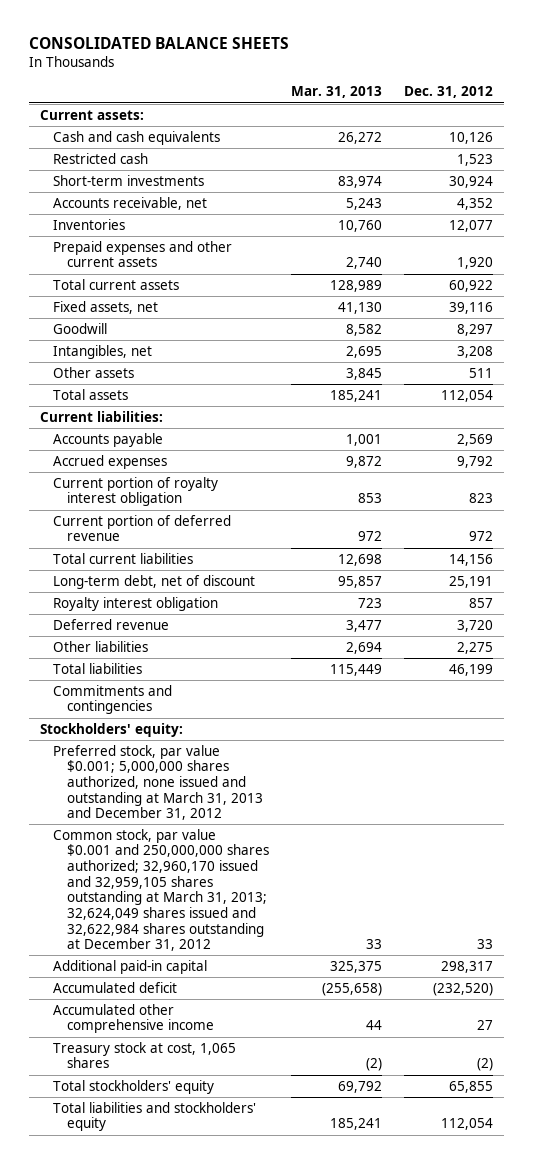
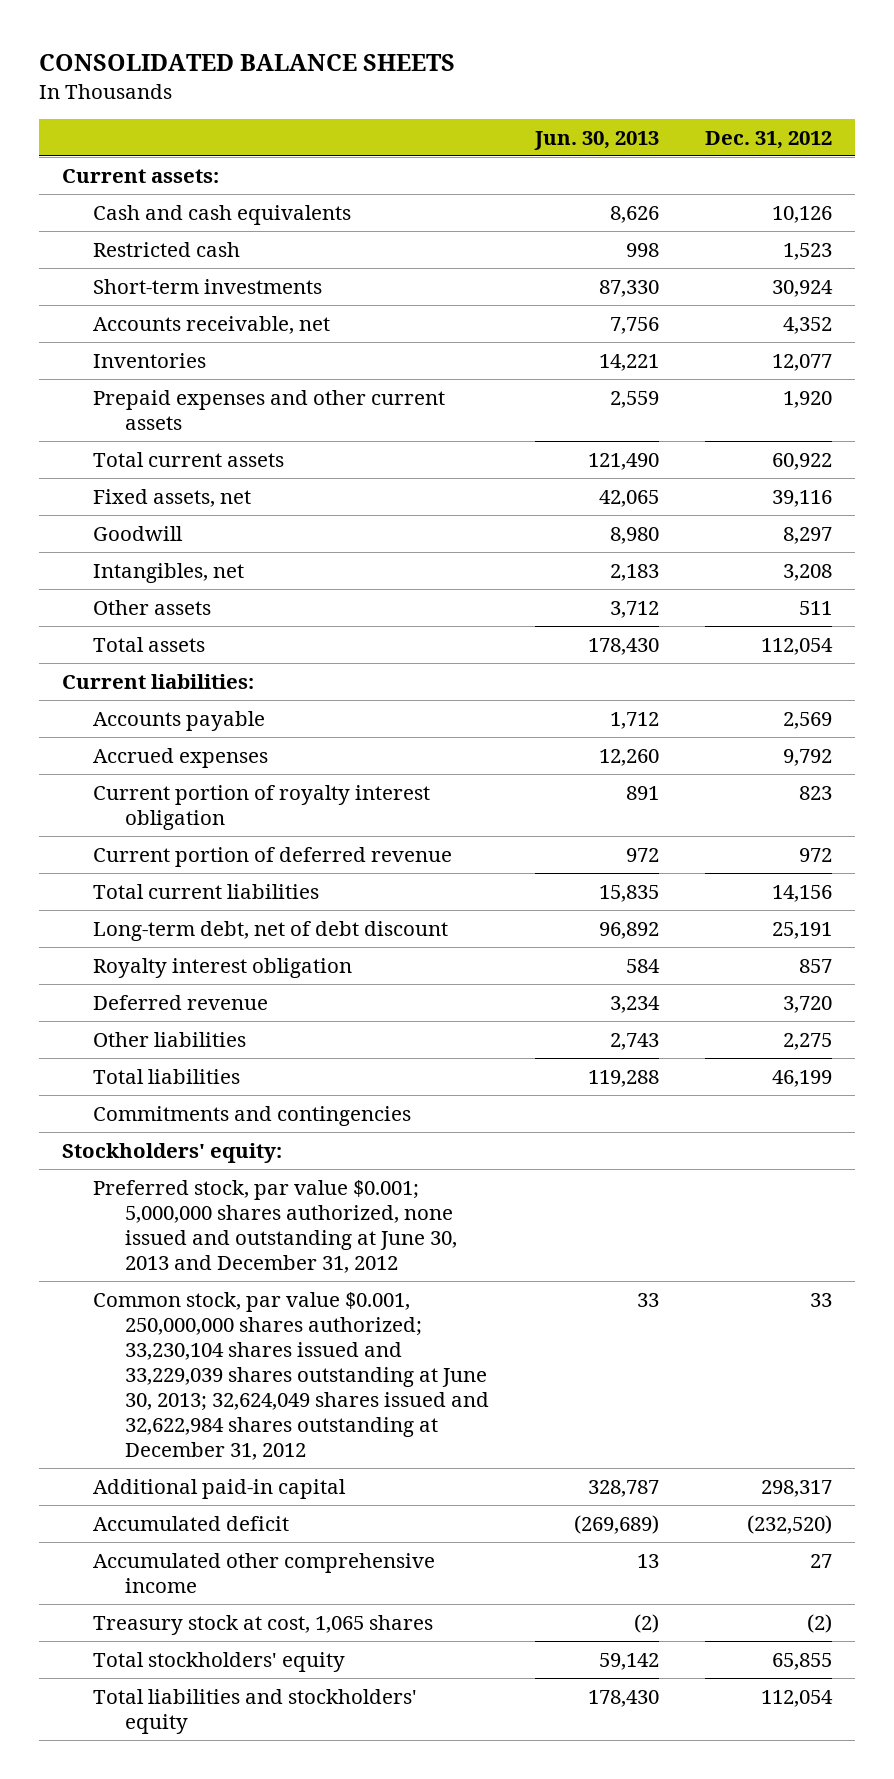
[291,86,383,99] Mar. 31, 2013 -> none
none -> [533,130,659,150] Jun. 30, 2013
[53,574,256,589] Long-term debt, net of discount -> [93,920,449,941] Long-term debt, net of debt discount
[53,744,264,821] Preferred stock, par value $0.001; 5,000,000 shares authorized, none issued and outstanding at March 31, 2013 and December 31, 2012 -> [93,1179,457,1273] Preferred stock, par value $0.001; 5,000,000 shares authorized, none issued and outstanding at June 30, 2013 and December 31, 2012
[53,828,270,952] Common stock, par value $0.001 and 250,000,000 shares authorized; 32,960,170 issued and 32,959,105 shares outstanding at March 31, 2013; 32,624,049 shares issued and 32,622,984 shares outstanding at December 31, 2012 -> [93,1291,489,1460] Common stock, par value $0.001, 250,000,000 shares authorized; 33,230,104 shares issued and 33,229,039 shares outstanding at June 30, 2013; 32,624,049 shares issued and 32,622,984 shares outstanding at December 31, 2012

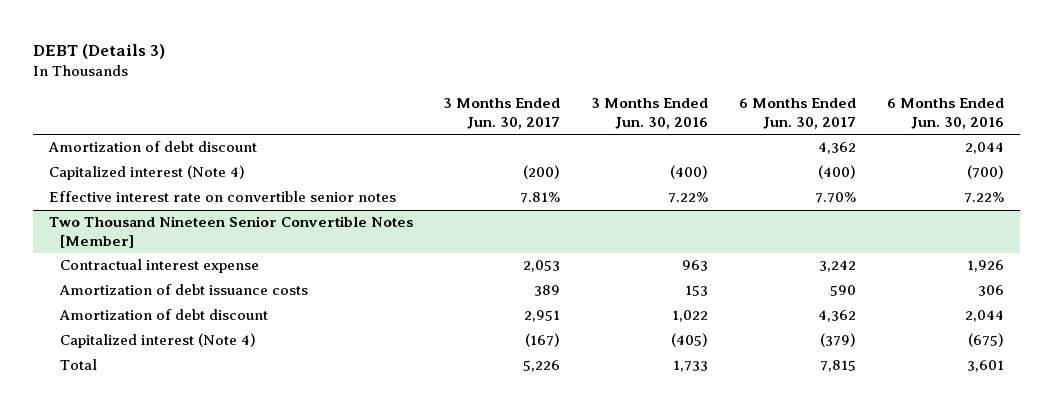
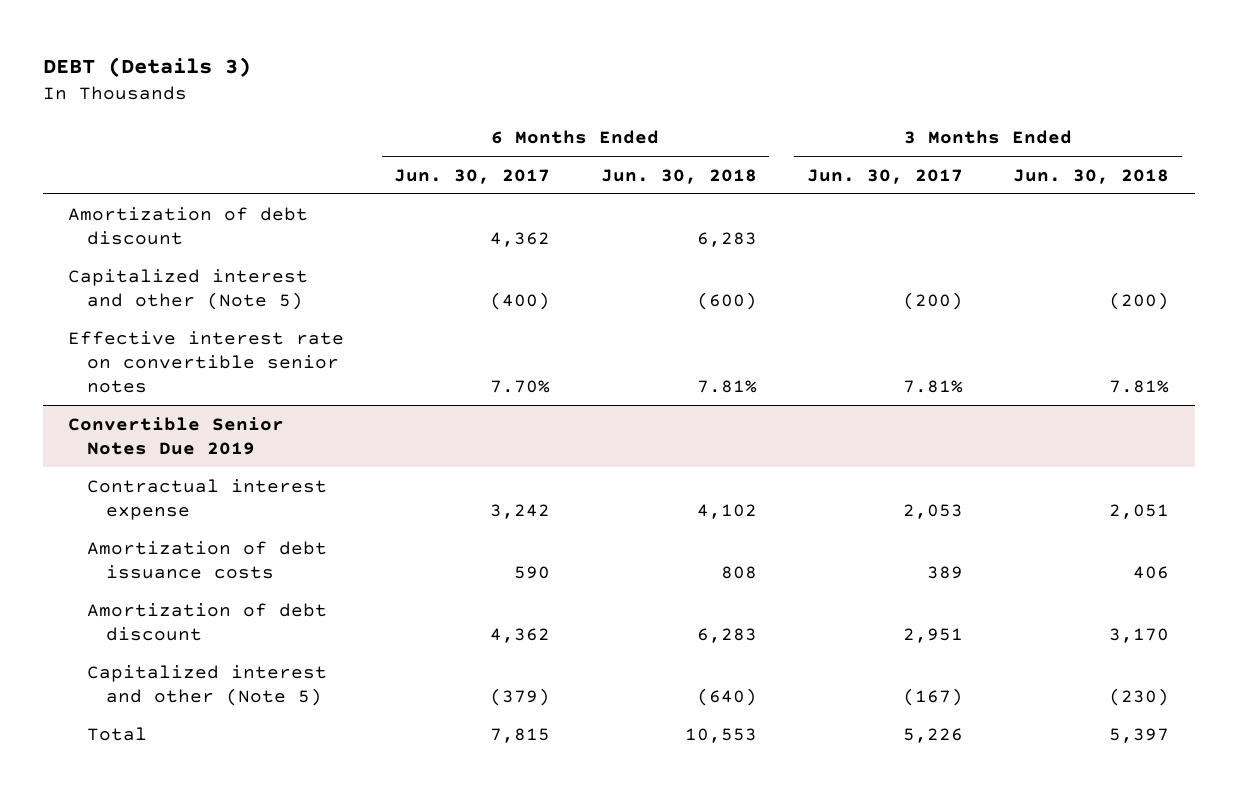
[591,98,709,129] 3 Months Ended Jun. 30, 2016 -> none
[887,98,1005,129] 6 Months Ended Jun. 30, 2016 -> none
none -> [600,168,757,184] Jun. 30, 2018
none -> [1013,168,1170,184] Jun. 30, 2018
[48,165,245,181] Capitalized interest (Note 4) -> [67,268,308,310] Capitalized interest and other (Note 5)
[48,216,413,248] Two Thousand Nineteen Senior Convertible Notes [Member] -> [67,416,284,455] Convertible Senior Notes Due 2019
[59,333,256,349] Capitalized interest (Note 4) -> [86,664,327,706] Capitalized interest and other (Note 5)

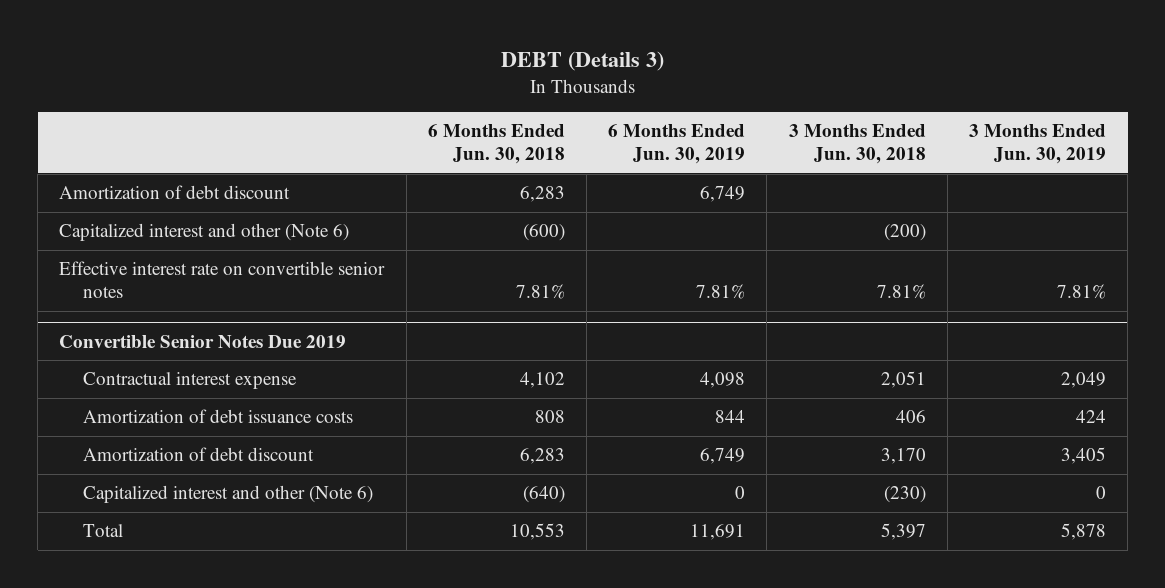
[394,168,551,184] Jun. 30, 2017 -> none
[806,168,963,184] Jun. 30, 2017 -> none
none -> [608,124,746,165] 6 Months Ended Jun. 30, 2019
none -> [968,124,1106,165] 3 Months Ended Jun. 30, 2019
[67,268,308,310] Capitalized interest and other (Note 5) -> [59,223,350,242] Capitalized interest and other (Note 6)
[86,664,327,706] Capitalized interest and other (Note 5) -> [82,485,373,504] Capitalized interest and other (Note 6)

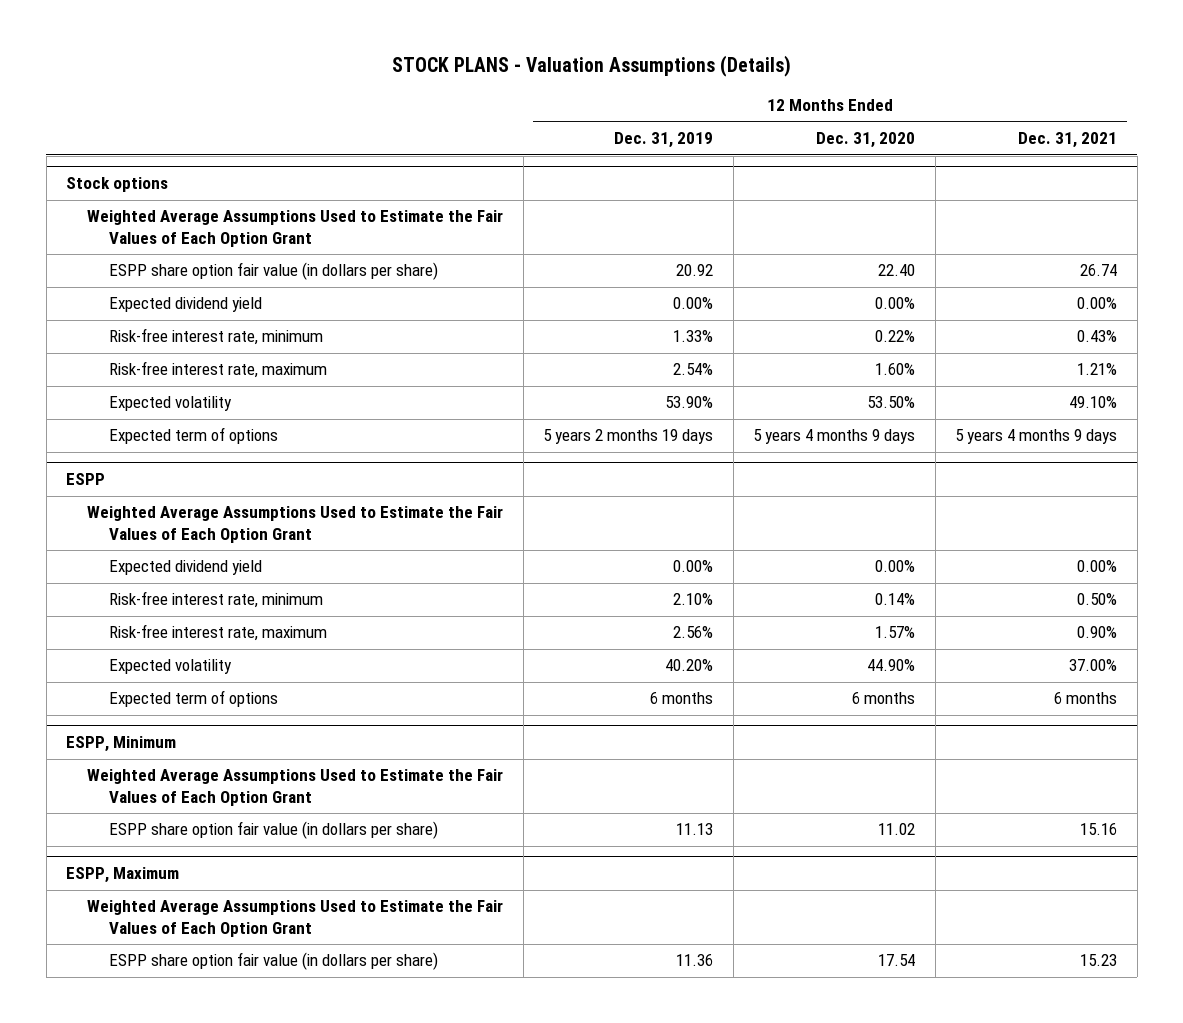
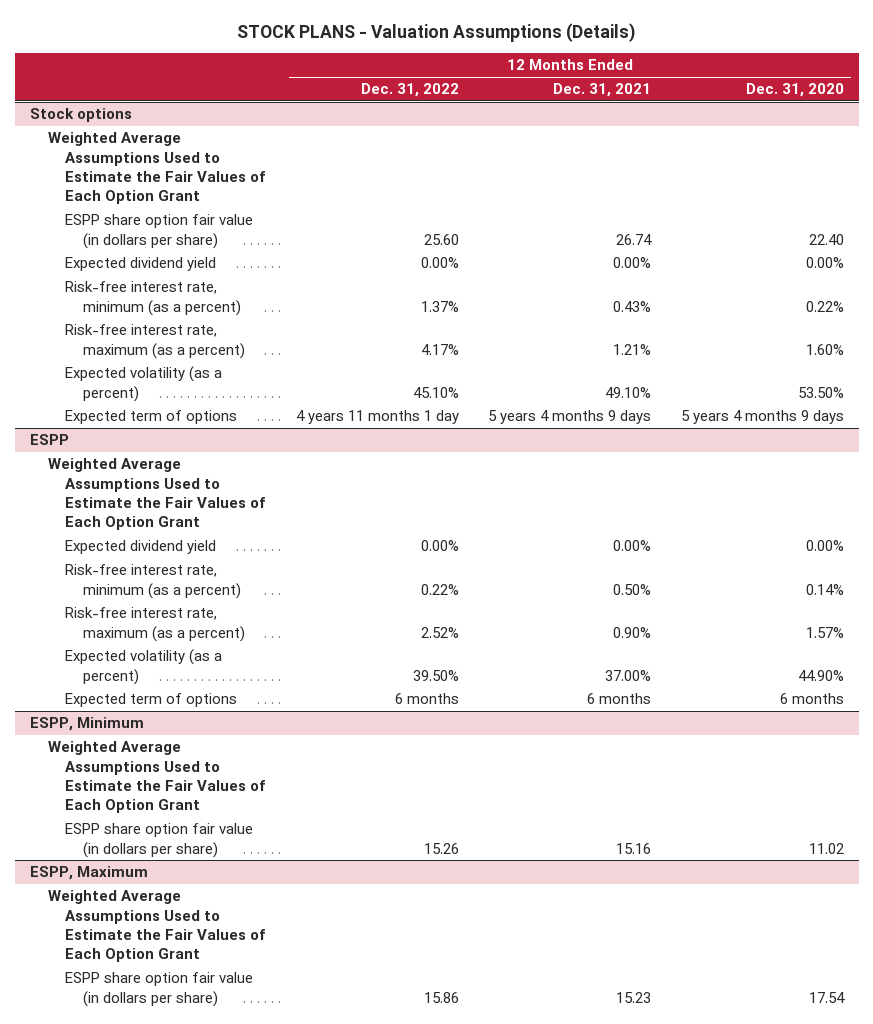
[614,132,714,149] Dec. 31, 2019 -> none
none -> [360,83,459,98] Dec. 31, 2022
[108,328,323,346] Risk-free interest rate, minimum -> [65,281,242,316] Risk-free interest rate, minimum (as a percent)
[108,361,327,379] Risk-free interest rate, maximum -> [65,324,246,359] Risk-free interest rate, maximum (as a percent)
[108,396,232,412] Expected volatility -> [65,366,223,402] Expected volatility (as a percent)
[108,591,323,609] Risk-free interest rate, minimum -> [65,564,242,599] Risk-free interest rate, minimum (as a percent)
[108,624,327,642] Risk-free interest rate, maximum -> [65,607,246,642] Risk-free interest rate, maximum (as a percent)
[108,659,232,675] Expected volatility -> [65,649,223,685] Expected volatility (as a percent)

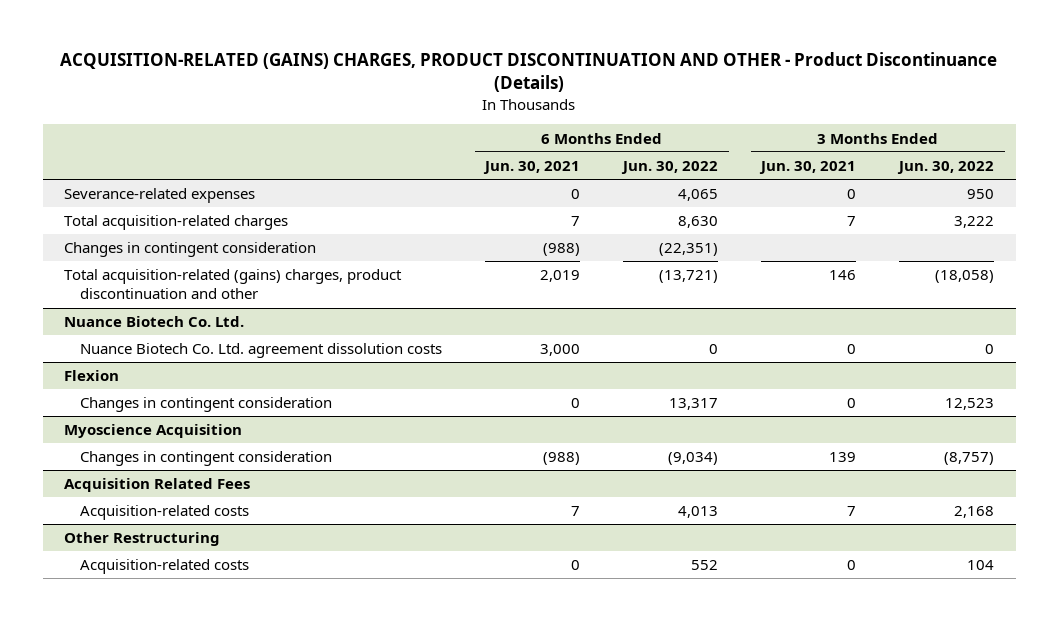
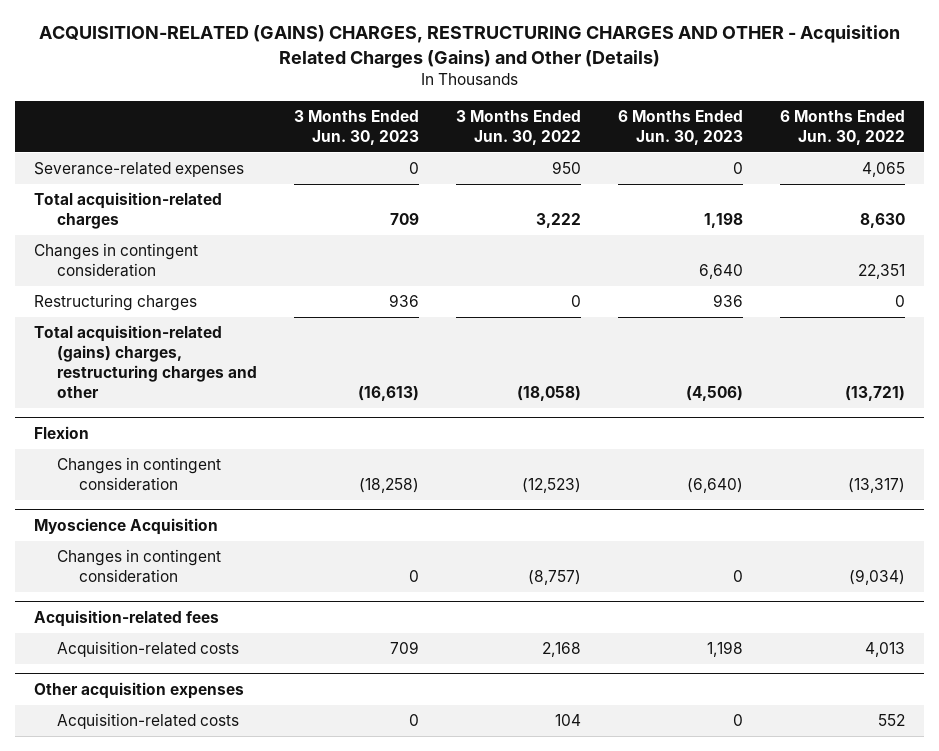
[60,52,998,93] ACQUISITION-RELATED (GAINS) CHARGES, PRODUCT DISCONTINUATION AND OTHER - Product Discontinuance (Details) -> [38,25,900,68] ACQUISITION-RELATED (GAINS) CHARGES, RESTRUCTURING CHARGES AND OTHER - Acquisition Related Charges (Gains) and Other (Details)
[483,161,581,175] Jun. 30, 2021 -> none
[759,161,857,175] Jun. 30, 2021 -> none
none -> [293,109,419,145] 3 Months Ended Jun. 30, 2023
none -> [618,109,744,145] 6 Months Ended Jun. 30, 2023
[64,316,245,328] Nuance Biotech Co. Ltd. -> none
[80,343,443,359] Nuance Biotech Co. Ltd. agreement dissolution costs -> none
[659,243,719,257] (22,351) -> [858,264,906,280] 22,351
none -> [33,294,197,312] Restructuring charges
[64,269,403,300] Total acquisition-related (gains) charges, product discontinuation and other -> [33,325,257,398] Total acquisition-related (gains) charges, restructuring charges and other
[669,398,719,411] 13,317 -> [848,478,906,494] (13,317)
[945,398,995,411] 12,523 -> [521,478,581,494] (12,523)
[64,478,251,493] Acquisition Related Fees -> [33,610,219,628] Acquisition-related fees
[64,532,221,547] Other Restructuring -> [33,682,244,700] Other acquisition expenses

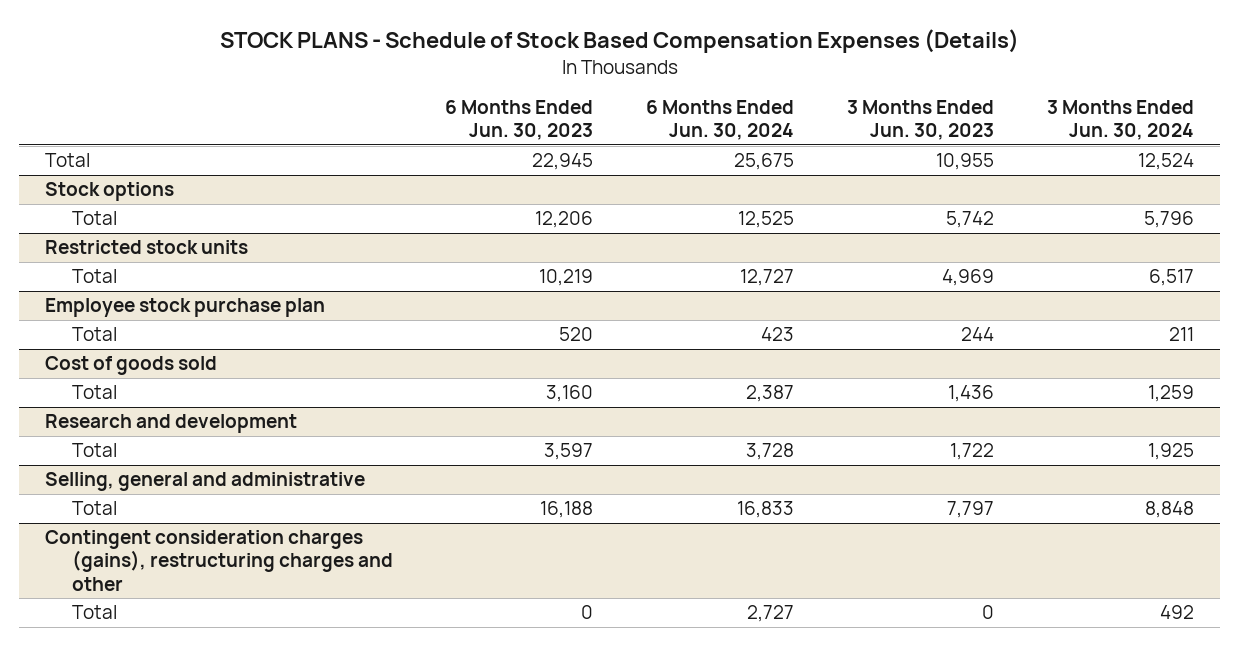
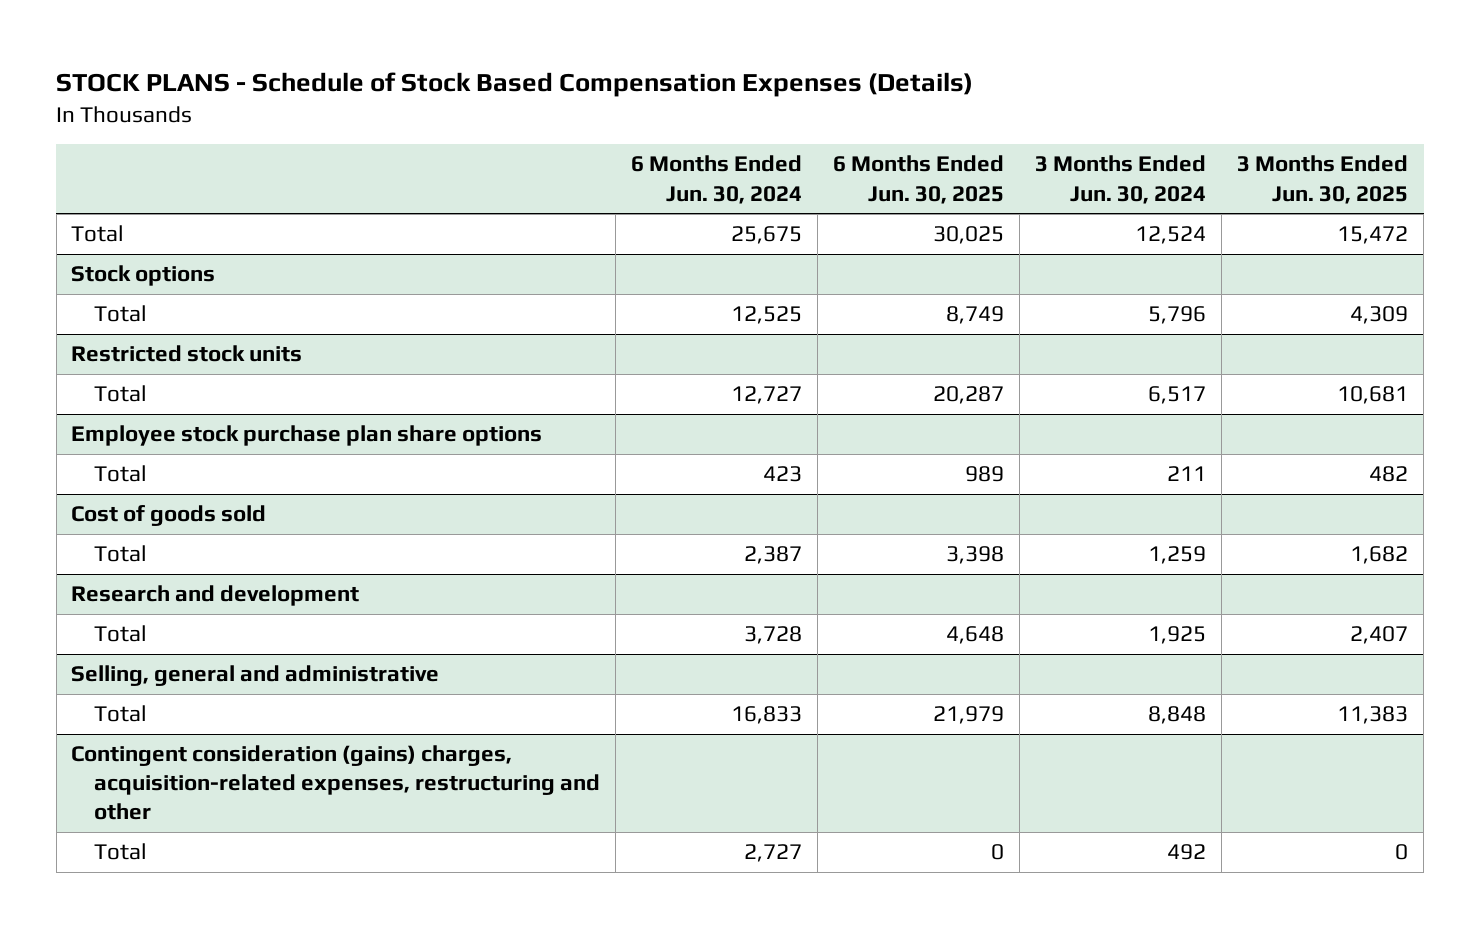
[445,100,594,141] 6 Months Ended Jun. 30, 2023 -> none
[847,100,995,141] 3 Months Ended Jun. 30, 2023 -> none
none -> [833,155,1005,204] 6 Months Ended Jun. 30, 2025
none -> [1237,155,1409,204] 3 Months Ended Jun. 30, 2025
[45,298,326,318] Employee stock purchase plan -> [71,425,543,447] Employee stock purchase plan share options
[45,530,393,591] Contingent consideration charges (gains), restructuring charges and other -> [71,745,601,821] Contingent consideration (gains) charges, acquisition-related expenses, restructuring and other

